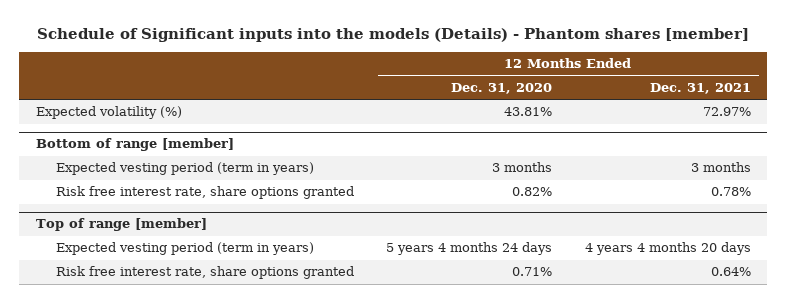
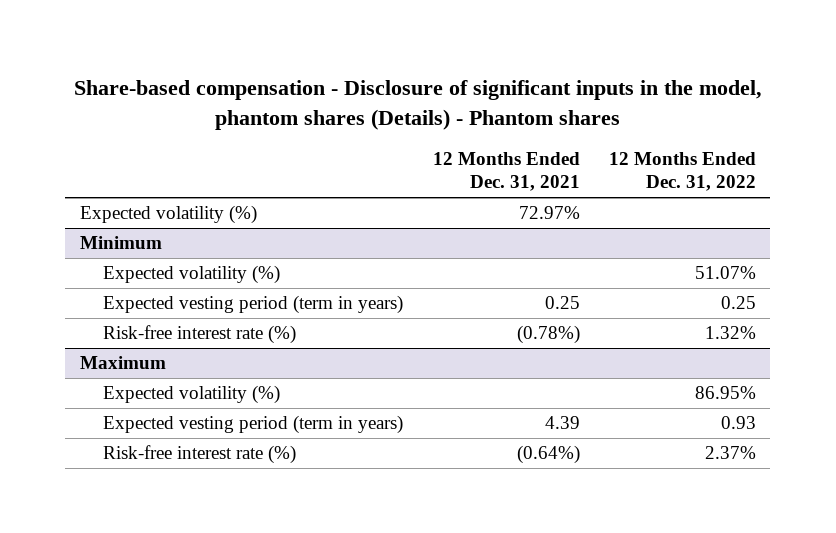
[37,28,750,43] Schedule of Significant inputs into the models (Details) - Phantom shares [member] -> [73,80,762,130] Share-based compensation - Disclosure of significant inputs in the model, phantom shares (Details) - Phantom shares
[451,82,553,94] Dec. 31, 2020 -> none
none -> [608,152,756,192] 12 Months Ended Dec. 31, 2022
[35,138,234,152] Bottom of range [member] -> [80,236,163,250] Minimum
none -> [103,265,281,285] Expected volatility (%)
[690,162,751,173] 3 months -> [544,296,580,310] 0.25
[55,186,354,200] Risk free interest rate, share options granted -> [103,325,297,345] Risk-free interest rate (%)
[710,187,751,197] 0.78% -> [516,325,580,345] (0.78%)
[35,218,207,232] Top of range [member] -> [80,356,167,370] Maximum
none -> [103,385,281,405] Expected volatility (%)
[584,242,751,256] 4 years 4 months 20 days -> [544,416,580,430] 4.39
[55,266,354,280] Risk free interest rate, share options granted -> [103,445,297,465] Risk-free interest rate (%)
[710,267,751,277] 0.64% -> [516,445,580,465] (0.64%)

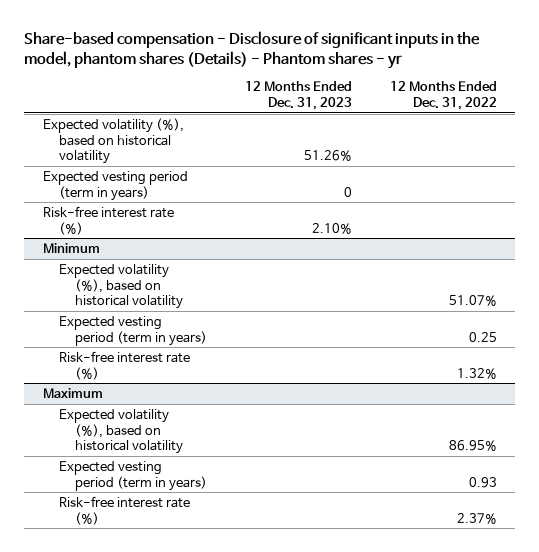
[73,80,762,130] Share-based compensation - Disclosure of significant inputs in the model, phantom shares (Details) - Phantom shares -> [23,30,480,69] Share-based compensation - Disclosure of significant inputs in the model, phantom shares (Details) - Phantom shares - yr
[432,152,580,192] 12 Months Ended Dec. 31, 2021 -> none
none -> [244,81,352,110] 12 Months Ended Dec. 31, 2023
[80,205,258,225] Expected volatility (%) -> [42,117,184,165] Expected volatility (%), based on historical volatility
none -> [42,170,188,201] Expected vesting period (term in years)
none -> [42,205,174,235] Risk-free interest rate (%)
[103,265,281,285] Expected volatility (%) -> [58,263,183,310] Expected volatility (%), based on historical volatility
[103,385,281,405] Expected volatility (%) -> [58,408,183,455] Expected volatility (%), based on historical volatility

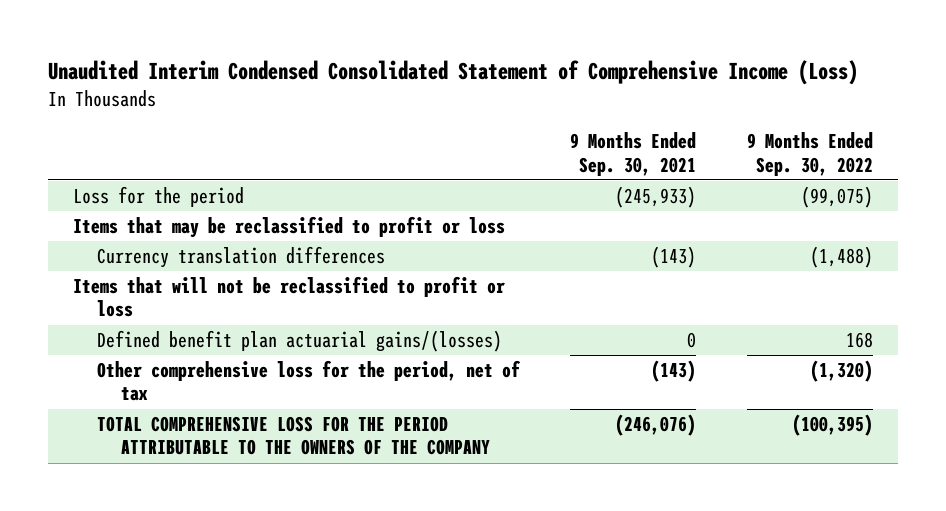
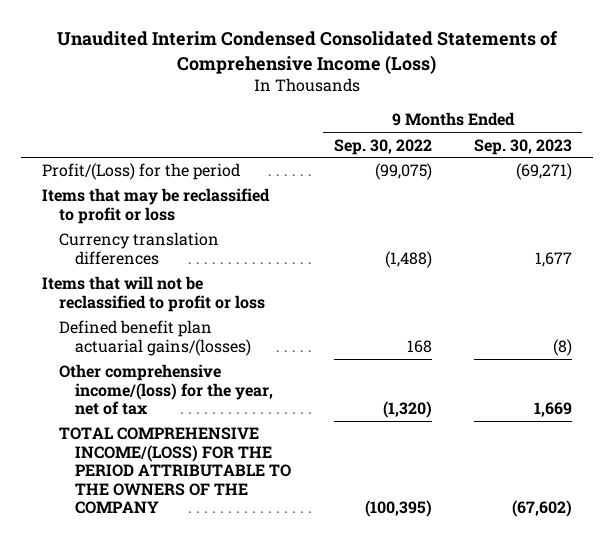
[47,60,858,86] Unaudited Interim Condensed Consolidated Statement of Comprehensive Income (Loss) -> [56,31,558,74] Unaudited Interim Condensed Consolidated Statements of Comprehensive Income (Loss)
[570,132,697,176] 9 Months Ended Sep. 30, 2021 -> none
none -> [473,138,572,155] Sep. 30, 2023
[73,186,245,208] Loss for the period -> [41,163,240,181] Profit/(Loss) for the period
[96,360,521,402] Other comprehensive loss for the period, net of tax -> [58,364,274,416] Other comprehensive income/(loss) for the year, net of tax
[96,416,490,456] TOTAL COMPREHENSIVE LOSS FOR THE PERIOD ATTRIBUTABLE TO THE OWNERS OF THE COMPANY -> [58,427,292,515] TOTAL COMPREHENSIVE INCOME/(LOSS) FOR THE PERIOD ATTRIBUTABLE TO THE OWNERS OF THE COMPANY

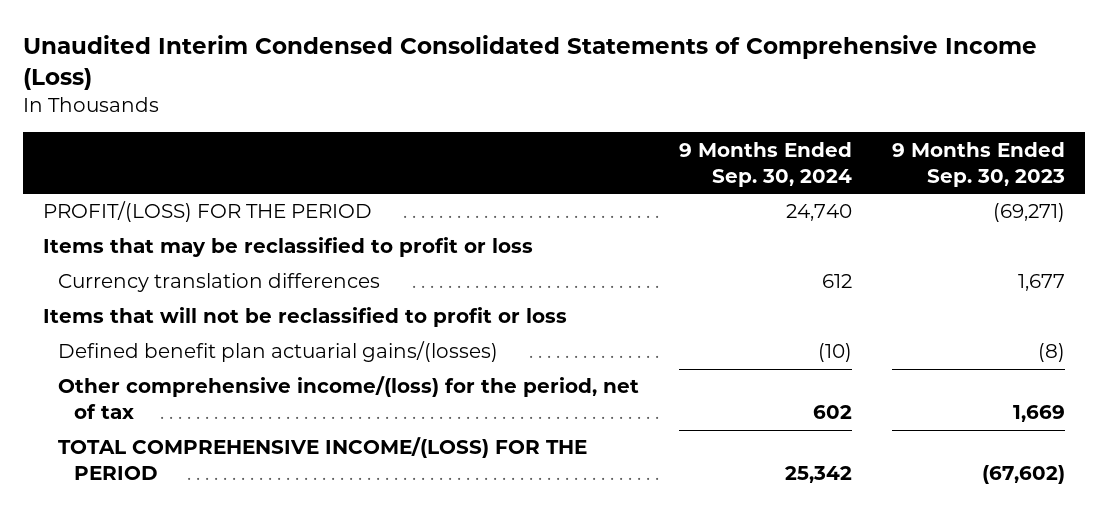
[333,138,432,155] Sep. 30, 2022 -> none
none -> [679,141,853,187] 9 Months Ended Sep. 30, 2024
[41,163,240,181] Profit/(Loss) for the period -> [43,201,373,223] PROFIT/(LOSS) FOR THE PERIOD
[58,364,274,416] Other comprehensive income/(loss) for the year, net of tax -> [58,376,640,420] Other comprehensive income/(loss) for the period, net of tax
[58,427,292,515] TOTAL COMPREHENSIVE INCOME/(LOSS) FOR THE PERIOD ATTRIBUTABLE TO THE OWNERS OF THE COMPANY -> [58,437,588,481] TOTAL COMPREHENSIVE INCOME/(LOSS) FOR THE PERIOD

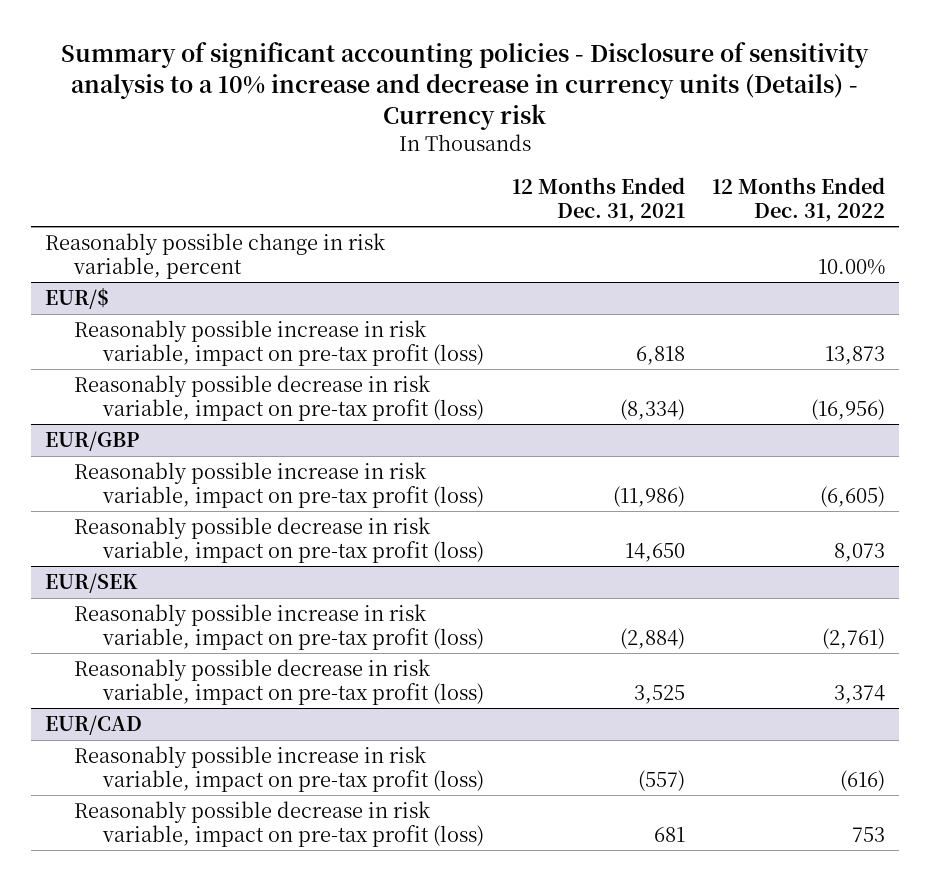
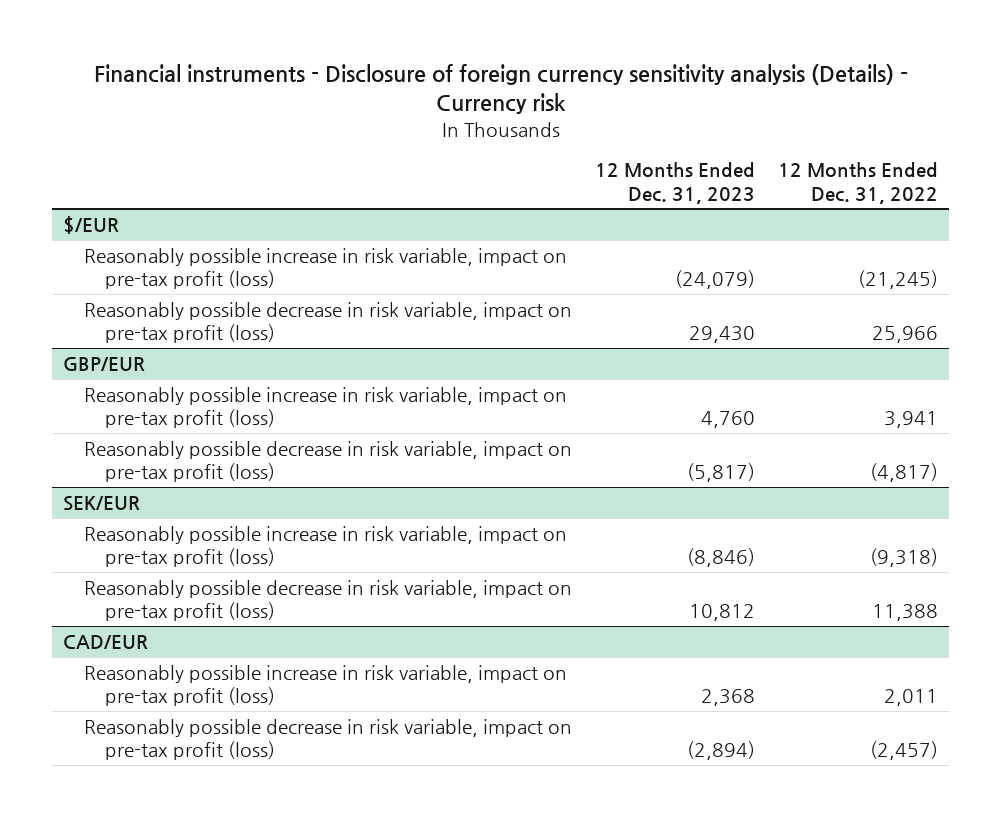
[60,42,869,131] Summary of significant accounting policies - Disclosure of sensitivity analysis to a 10% increase and decrease in currency units (Details) - Currency risk -> [93,64,908,115] Financial instruments - Disclosure of foreign currency sensitivity analysis (Details) - Currency risk
[511,177,685,222] 12 Months Ended Dec. 31, 2021 -> none
none -> [594,162,755,204] 12 Months Ended Dec. 31, 2023
[44,233,386,279] Reasonably possible change in risk variable, percent -> none
[44,287,109,310] EUR/$ -> [63,215,120,234] $/EUR
[825,345,886,365] 13,873 -> [857,270,938,290] (21,245)
[811,398,886,420] (16,956) -> [871,326,938,344] 25,966
[44,431,139,452] EUR/GBP -> [63,356,146,371] GBP/EUR
[820,485,886,507] (6,605) -> [883,411,938,429] 3,941
[834,542,886,562] 8,073 -> [869,463,938,483] (4,817)
[44,573,138,594] EUR/SEK -> [63,495,141,511] SEK/EUR
[822,627,886,649] (2,761) -> [869,548,938,568] (9,318)
[834,684,886,704] 3,374 -> [871,604,938,622] 11,388
[44,715,142,736] EUR/CAD -> [63,634,149,649] CAD/EUR
[840,769,886,791] (616) -> [883,689,938,707] 2,011
[852,826,886,842] 753 -> [869,741,938,761] (2,457)

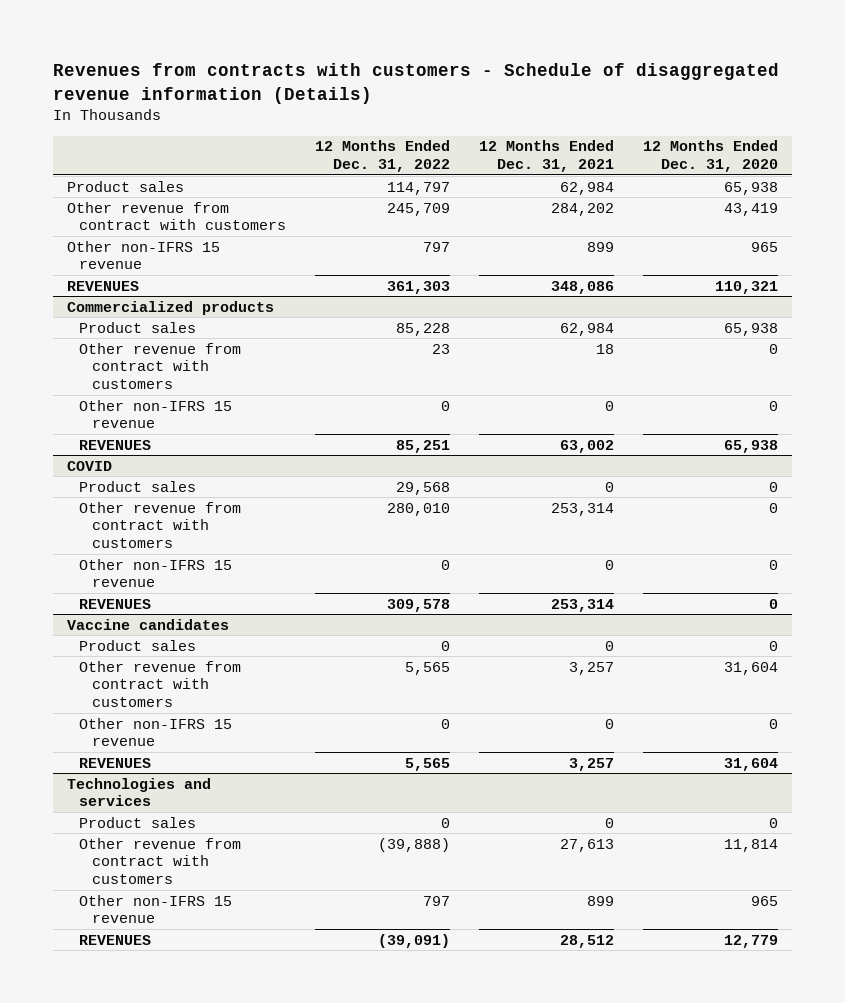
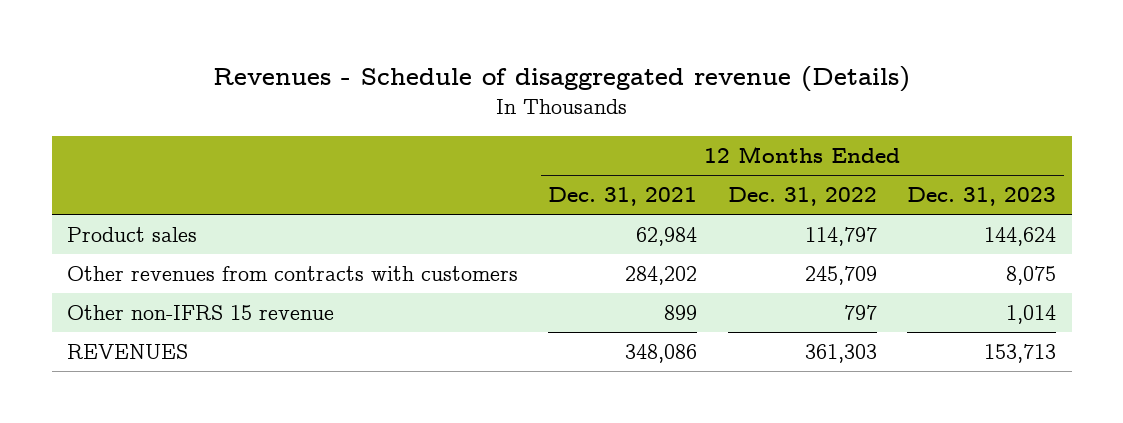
[52,63,779,104] Revenues from contracts with customers - Schedule of disaggregated revenue information (Details) -> [212,66,910,93] Revenues - Schedule of disaggregated revenue (Details)
[643,140,779,172] 12 Months Ended Dec. 31, 2020 -> none
none -> [907,187,1057,207] Dec. 31, 2023
[67,201,287,231] Other revenue from contract with customers -> [66,266,518,282] Other revenues from contracts with customers
[67,300,275,315] Commercialized products -> none
[79,321,197,333] Product sales -> none
[79,342,242,389] Other revenue from contract with customers -> none
[79,399,233,429] Other non-IFRS 15 revenue -> none
[79,439,152,450] REVENUES -> none
[67,460,113,471] COVID -> none
[79,480,197,492] Product sales -> none
[79,501,242,548] Other revenue from contract with customers -> none
[79,558,233,588] Other non-IFRS 15 revenue -> none
[79,598,152,609] REVENUES -> none
[67,618,230,630] Vaccine candidates -> none
[79,639,197,651] Product sales -> none
[79,660,242,707] Other revenue from contract with customers -> none
[79,717,233,747] Other non-IFRS 15 revenue -> none
[79,757,152,768] REVENUES -> none
[67,777,212,807] Technologies and services -> none
[79,816,197,828] Product sales -> none
[79,837,242,884] Other revenue from contract with customers -> none
[79,894,233,924] Other non-IFRS 15 revenue -> none
[79,934,152,945] REVENUES -> none

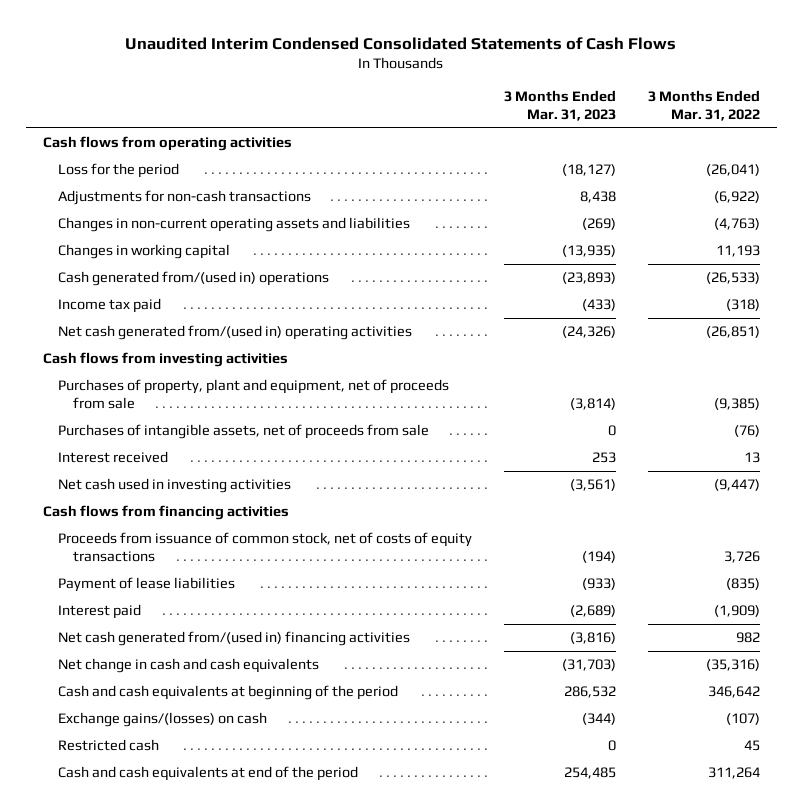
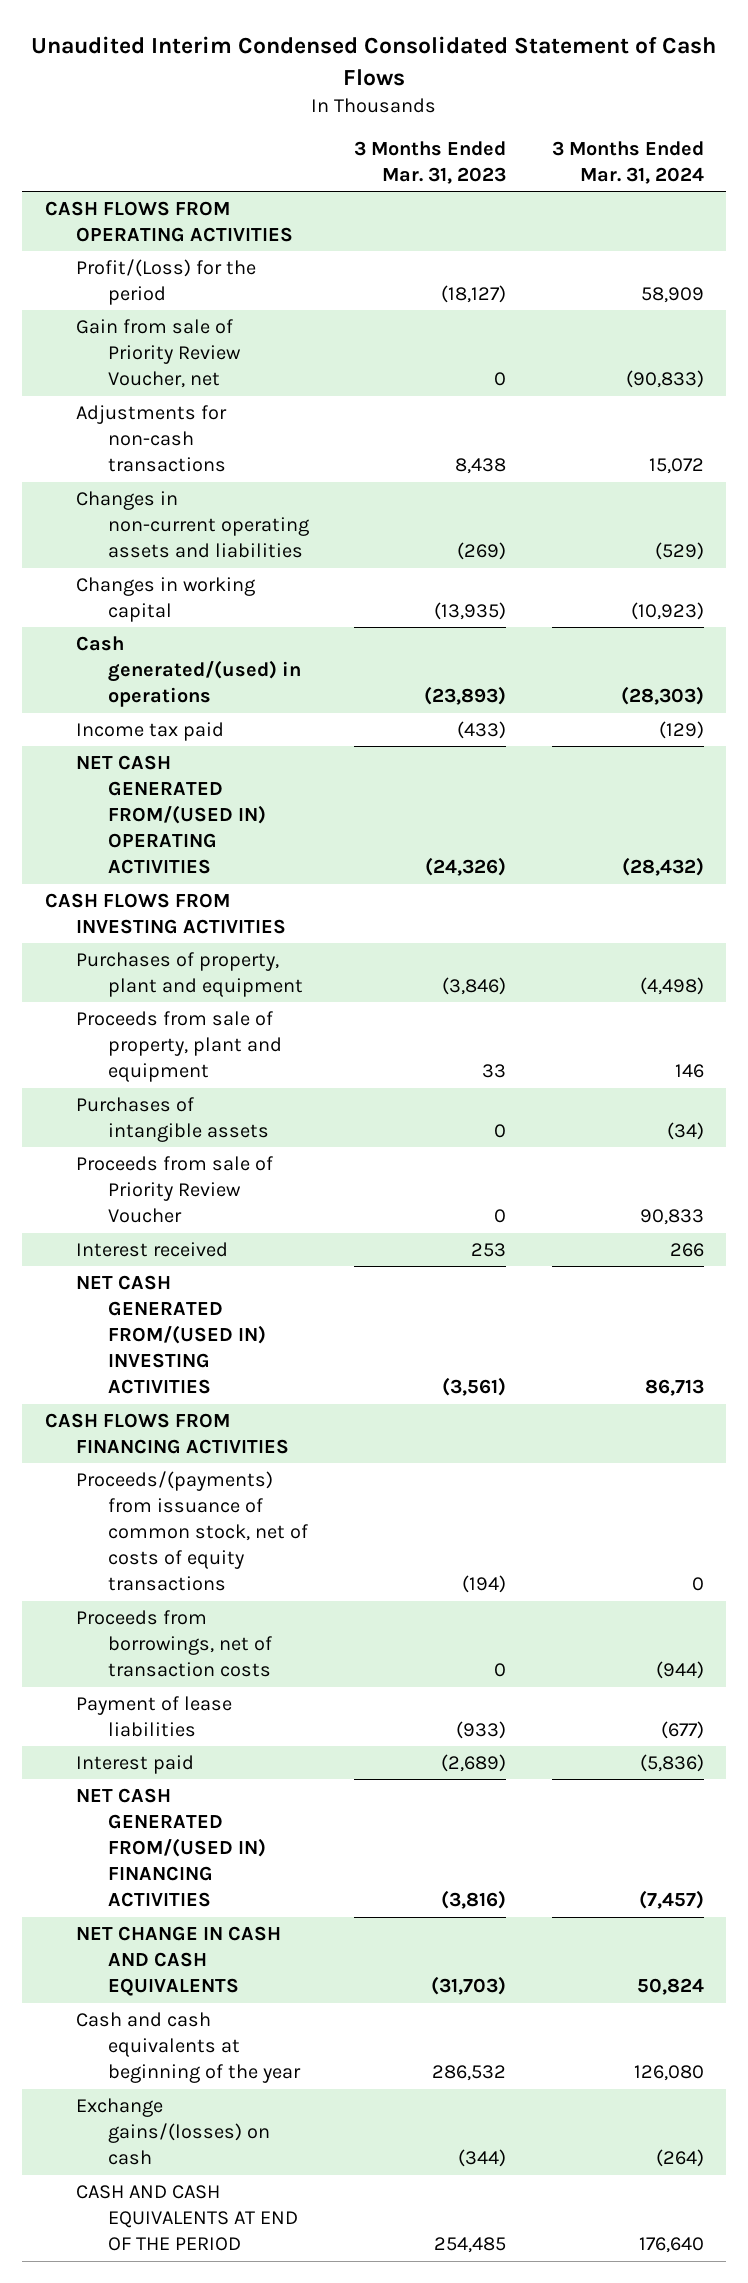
[125,36,677,50] Unaudited Interim Condensed Consolidated Statements of Cash Flows -> [31,36,717,86] Unaudited Interim Condensed Consolidated Statement of Cash Flows
[648,89,761,122] 3 Months Ended Mar. 31, 2022 -> none
none -> [551,140,704,185] 3 Months Ended Mar. 31, 2024
[42,136,292,152] Cash flows from operating activities -> [44,201,294,243] CASH FLOWS FROM OPERATING ACTIVITIES
[57,163,179,179] Loss for the period -> [76,259,257,306] Profit/(Loss) for the period
none -> [76,319,241,389] Gain from sale of Priority Review Voucher, net
[57,271,329,287] Cash generated from/(used in) operations -> [76,636,301,708] Cash generated/(used) in operations
[57,325,412,341] Net cash generated from/(used in) operating activities -> [76,755,266,875] NET CASH GENERATED FROM/(USED IN) OPERATING ACTIVITIES
[42,352,288,368] Cash flows from investing activities -> [44,893,287,935] CASH FLOWS FROM INVESTING ACTIVITIES
[57,379,449,410] Purchases of property, plant and equipment, net of proceeds from sale -> [76,952,303,998] Purchases of property, plant and equipment
[570,398,617,411] (3,814) -> [442,977,507,996] (3,846)
none -> [76,1011,282,1083] Proceeds from sale of property, plant and equipment
[57,424,429,440] Purchases of intangible assets, net of proceeds from sale -> [76,1097,269,1143] Purchases of intangible assets
none -> [76,1156,274,1224] Proceeds from sale of Priority Review Voucher
[57,478,291,494] Net cash used in investing activities -> [76,1275,266,1395] NET CASH GENERATED FROM/(USED IN) INVESTING ACTIVITIES
[42,505,289,521] Cash flows from financing activities -> [44,1413,290,1455] CASH FLOWS FROM FINANCING ACTIVITIES
[57,532,472,563] Proceeds from issuance of common stock, net of costs of equity transactions -> [76,1471,308,1592] Proceeds/(payments) from issuance of common stock, net of costs of equity transactions
none -> [76,1610,272,1678] Proceeds from borrowings, net of transaction costs
[57,631,410,647] Net cash generated from/(used in) financing activities -> [76,1788,266,1908] NET CASH GENERATED FROM/(USED IN) FINANCING ACTIVITIES
[57,658,319,674] Net change in cash and cash equivalents -> [76,1926,282,1997] NET CHANGE IN CASH AND CASH EQUIVALENTS
[57,685,398,701] Cash and cash equivalents at beginning of the period -> [76,2012,301,2084] Cash and cash equivalents at beginning of the year
[57,739,159,752] Restricted cash -> none
[57,766,358,782] Cash and cash equivalents at end of the period -> [76,2185,298,2252] CASH AND CASH EQUIVALENTS AT END OF THE PERIOD

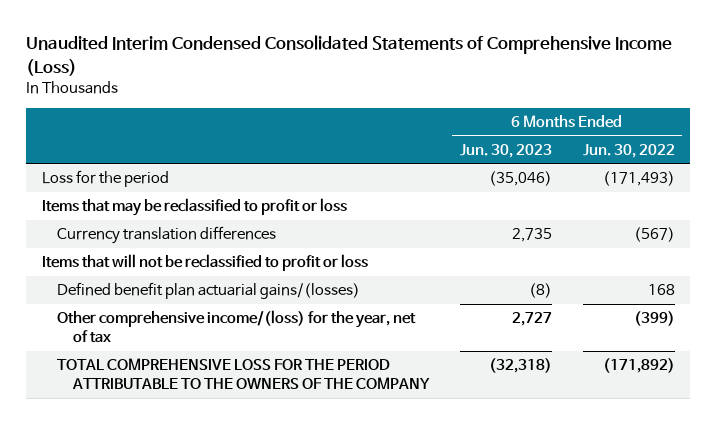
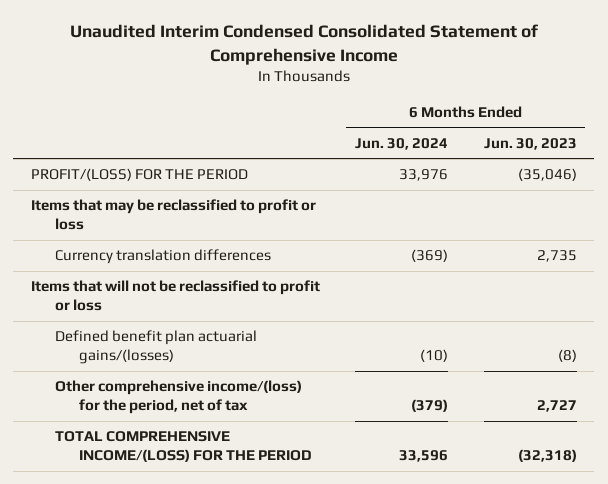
[26,35,673,76] Unaudited Interim Condensed Consolidated Statements of Comprehensive Income (Loss) -> [69,24,538,65] Unaudited Interim Condensed Consolidated Statement of Comprehensive Income
[582,143,675,158] Jun. 30, 2022 -> none
none -> [355,137,449,150] Jun. 30, 2024
[41,170,169,188] Loss for the period -> [31,168,249,182] PROFIT/(LOSS) FOR THE PERIOD
[57,310,417,344] Other comprehensive income/(loss) for the year, net of tax -> [55,380,303,415] Other comprehensive income/(loss) for the period, net of tax
[57,358,430,390] TOTAL COMPREHENSIVE LOSS FOR THE PERIOD ATTRIBUTABLE TO THE OWNERS OF THE COMPANY -> [55,431,313,463] TOTAL COMPREHENSIVE INCOME/(LOSS) FOR THE PERIOD

